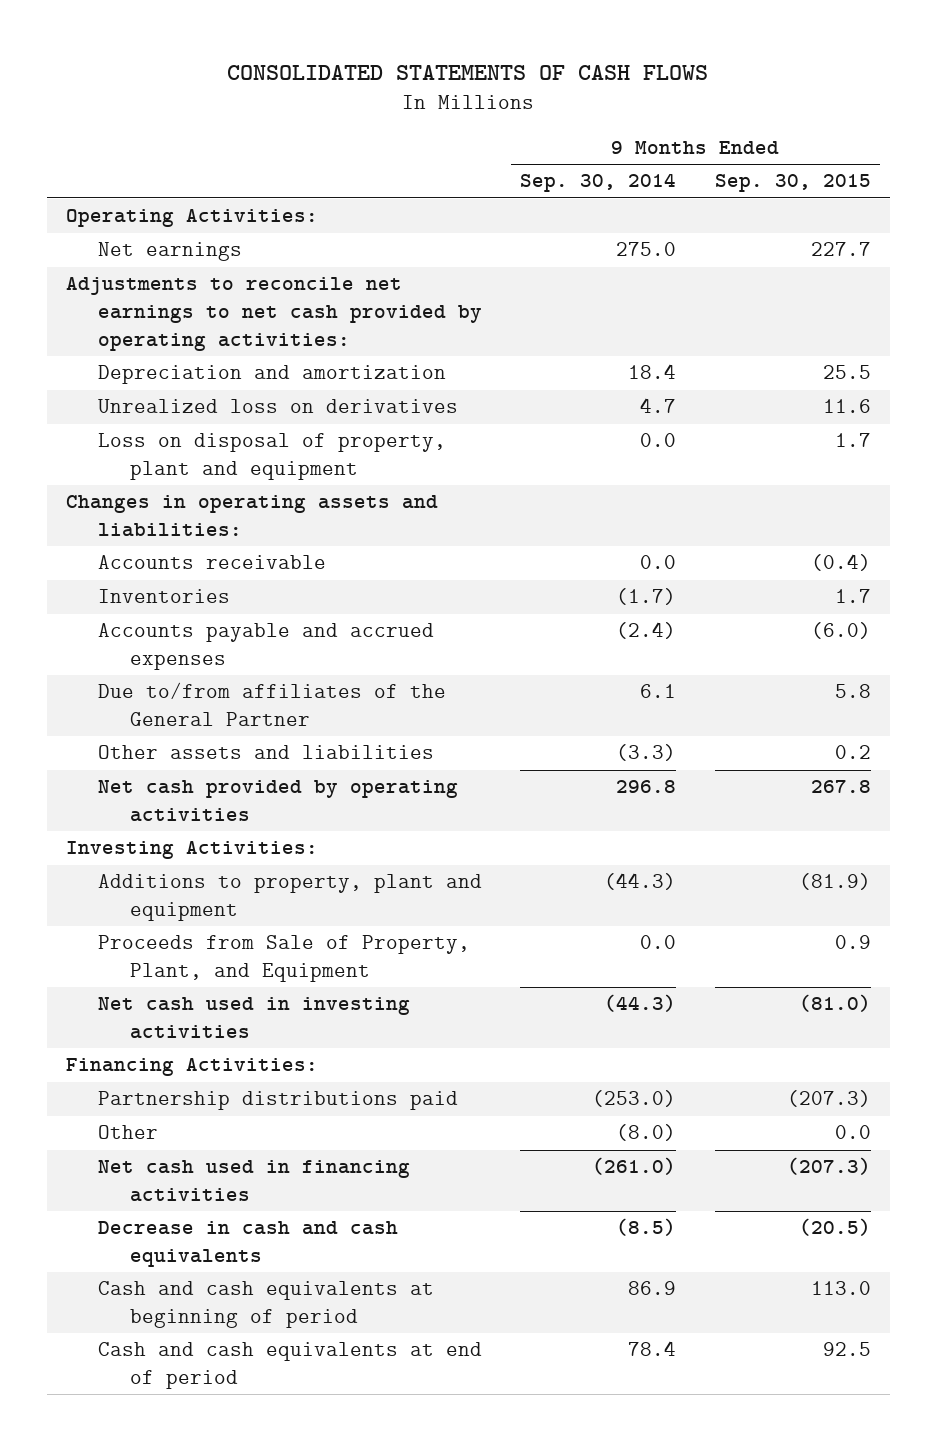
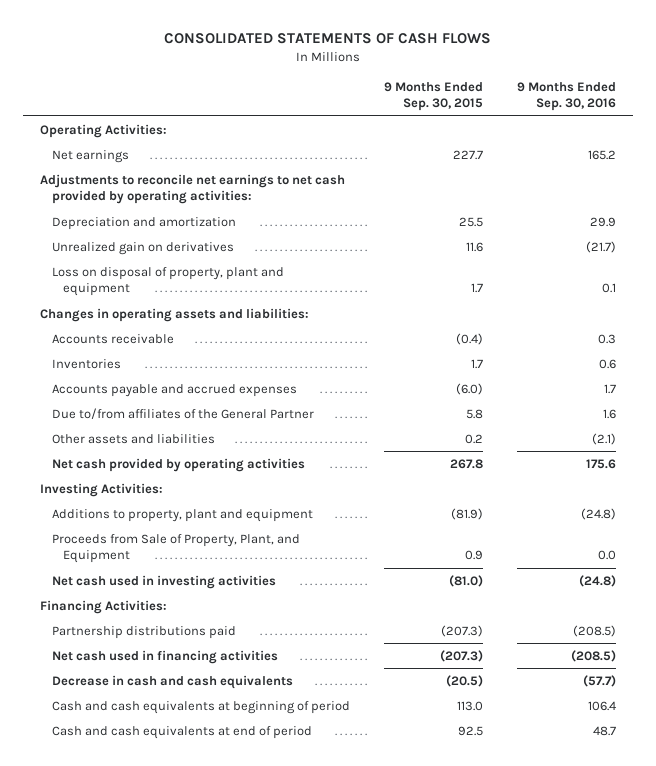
[520,173,677,193] Sep. 30, 2014 -> none
none -> [516,81,616,112] 9 Months Ended Sep. 30, 2016
[98,399,459,414] Unrealized loss on derivatives -> [51,241,234,255] Unrealized gain on derivatives
[98,1125,159,1140] Other -> none

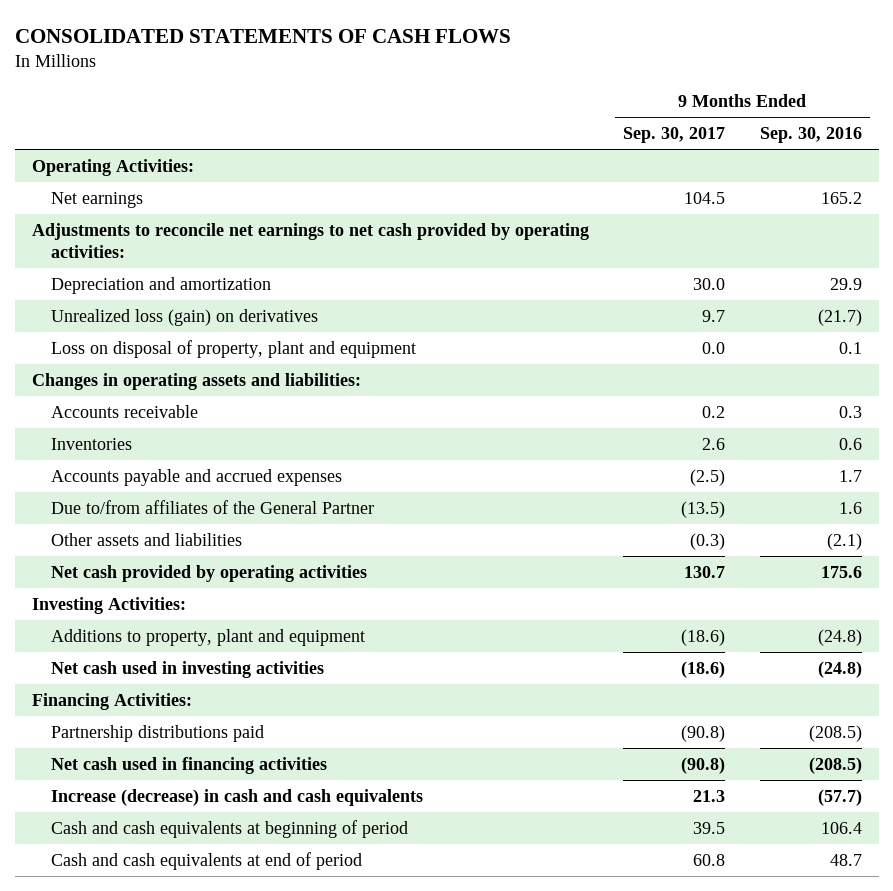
[383,81,483,112] 9 Months Ended Sep. 30, 2015 -> none
none -> [623,126,726,143] Sep. 30, 2017
[51,241,234,255] Unrealized gain on derivatives -> [51,308,319,326] Unrealized loss (gain) on derivatives
[51,533,300,564] Proceeds from Sale of Property, Plant, and Equipment -> none
[51,674,293,689] Decrease in cash and cash equivalents -> [51,788,424,806] Increase (decrease) in cash and cash equivalents

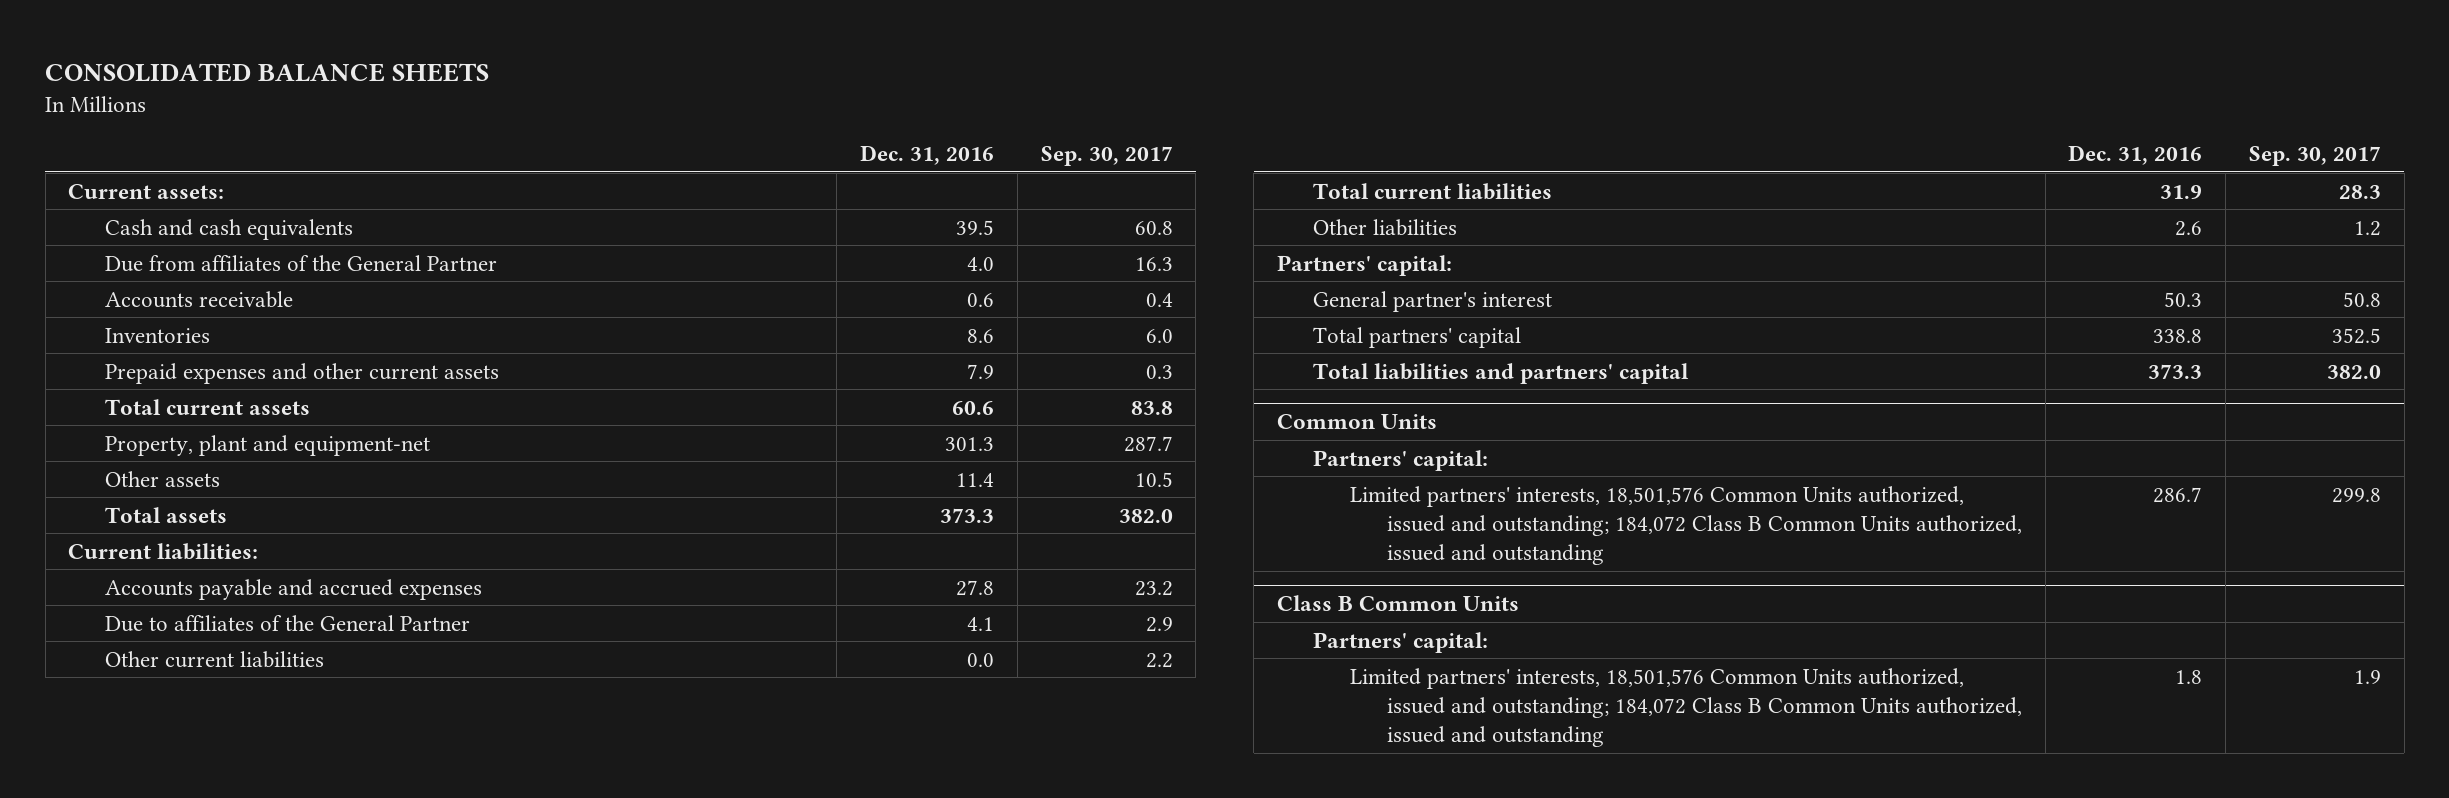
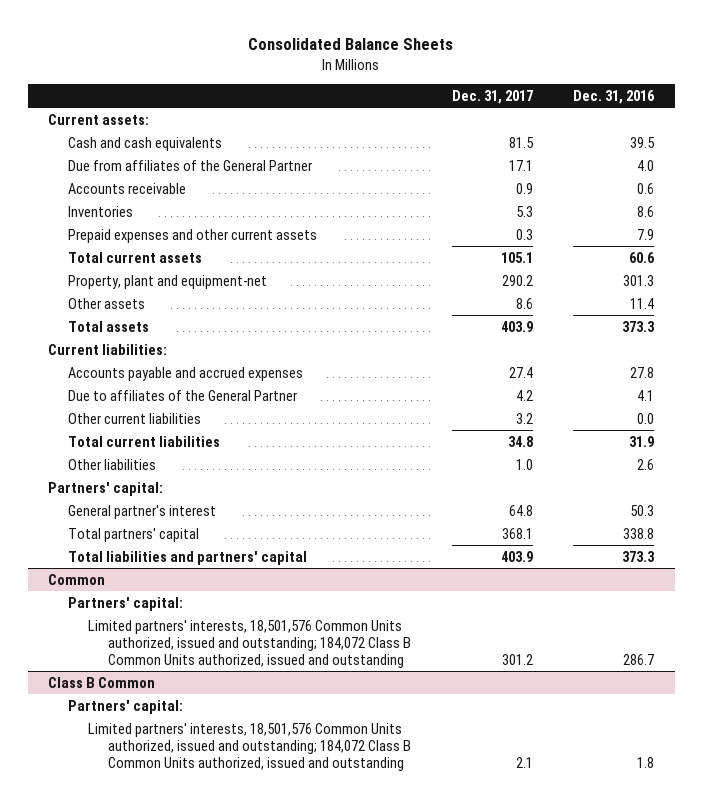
[45,63,490,83] CONSOLIDATED BALANCE SHEETS -> [248,38,454,51] Consolidated Balance Sheets
[1040,145,1173,166] Sep. 30, 2017 -> none
none -> [451,89,533,104] Dec. 31, 2017
[1276,414,1437,430] Common Units -> [48,573,106,585] Common
[1276,595,1519,612] Class B Common Units -> [48,676,156,688] Class B Common

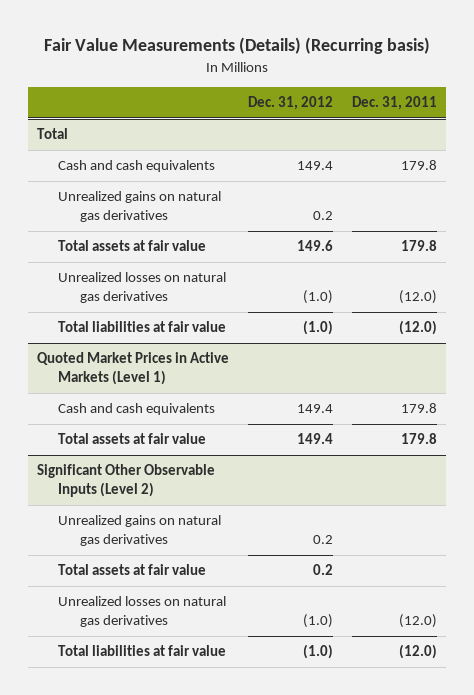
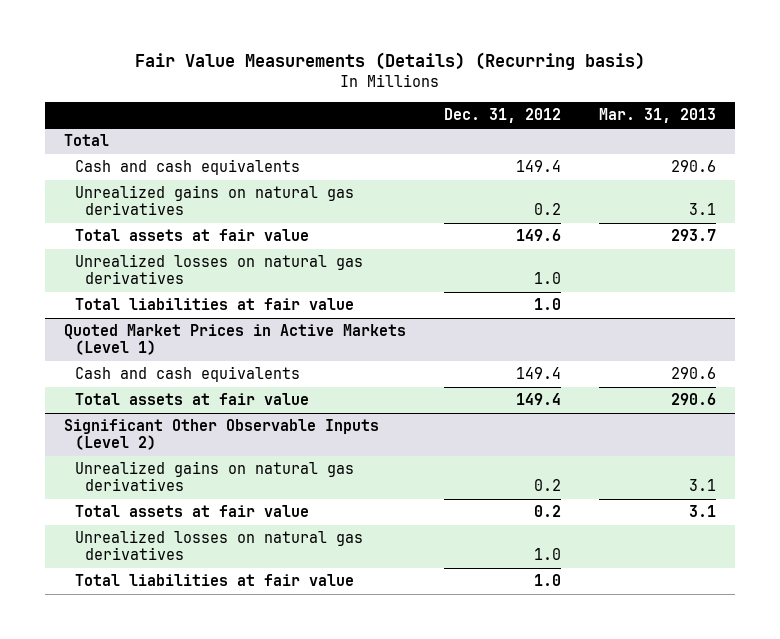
[351,96,437,111] Dec. 31, 2011 -> none
none -> [598,107,716,123] Mar. 31, 2013
[302,290,333,305] (1.0) -> [533,272,561,285] 1.0
[302,320,333,336] (1.0) -> [533,298,561,311] 1.0
[302,614,333,629] (1.0) -> [533,548,561,561] 1.0
[302,644,333,660] (1.0) -> [533,574,561,587] 1.0

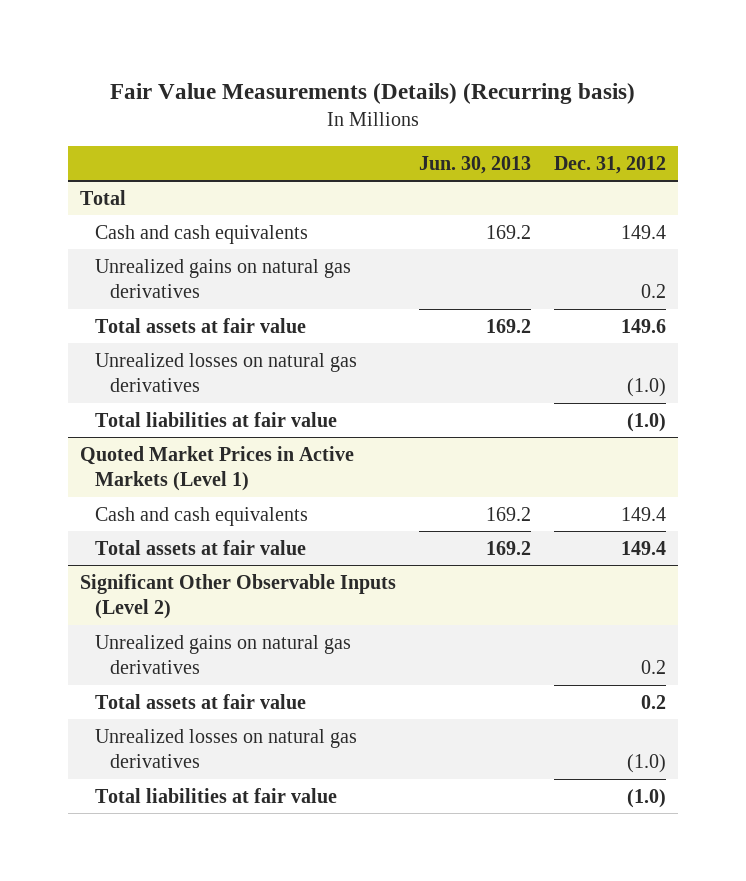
[598,107,716,123] Mar. 31, 2013 -> none
none -> [418,155,531,174] Jun. 30, 2013
[533,272,561,285] 1.0 -> [627,378,667,398] (1.0)
[533,298,561,311] 1.0 -> [627,412,667,432] (1.0)
[533,548,561,561] 1.0 -> [627,754,667,774] (1.0)
[533,574,561,587] 1.0 -> [627,788,667,808] (1.0)

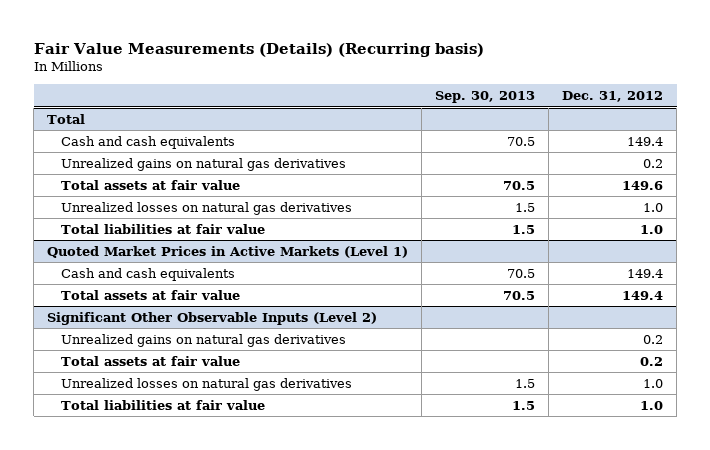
[418,155,531,174] Jun. 30, 2013 -> none
none -> [435,91,536,104] Sep. 30, 2013
[627,378,667,398] (1.0) -> [643,202,664,212] 1.0
[627,412,667,432] (1.0) -> [640,224,664,234] 1.0
[627,754,667,774] (1.0) -> [643,378,664,388] 1.0
[627,788,667,808] (1.0) -> [640,400,664,410] 1.0

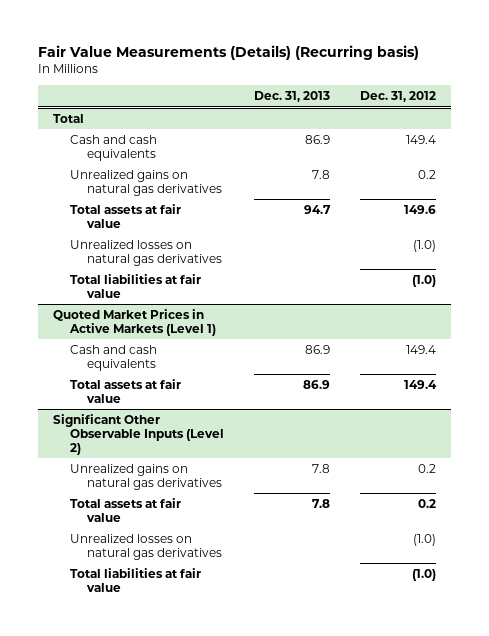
[435,91,536,104] Sep. 30, 2013 -> none
none -> [254,91,331,103] Dec. 31, 2013
[643,202,664,212] 1.0 -> [413,239,437,252] (1.0)
[640,224,664,234] 1.0 -> [412,274,437,287] (1.0)
[643,378,664,388] 1.0 -> [413,533,437,546] (1.0)
[640,400,664,410] 1.0 -> [412,568,437,581] (1.0)

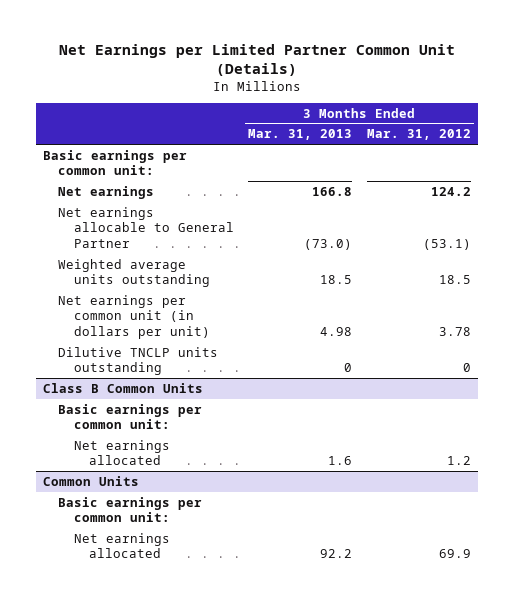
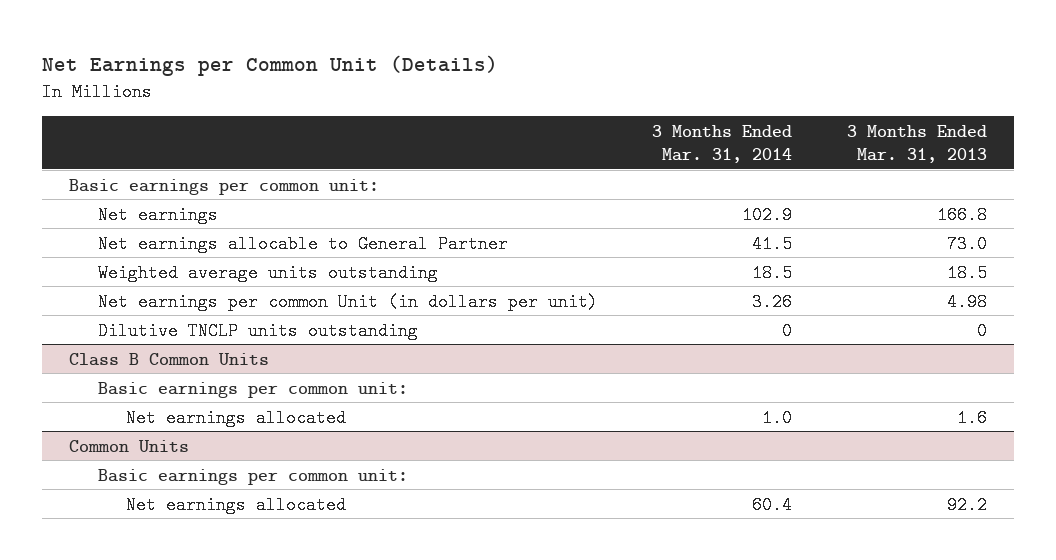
[58,43,455,77] Net Earnings per Limited Partner Common Unit (Details) -> [41,55,498,77] Net Earnings per Common Unit (Details)
[366,129,471,141] Mar. 31, 2012 -> none
none -> [652,125,793,164] 3 Months Ended Mar. 31, 2014
[304,239,353,251] (73.0) -> [946,234,987,253] 73.0
[58,294,210,340] Net earnings per common unit (in dollars per unit) -> [97,292,598,311] Net earnings per common Unit (in dollars per unit)

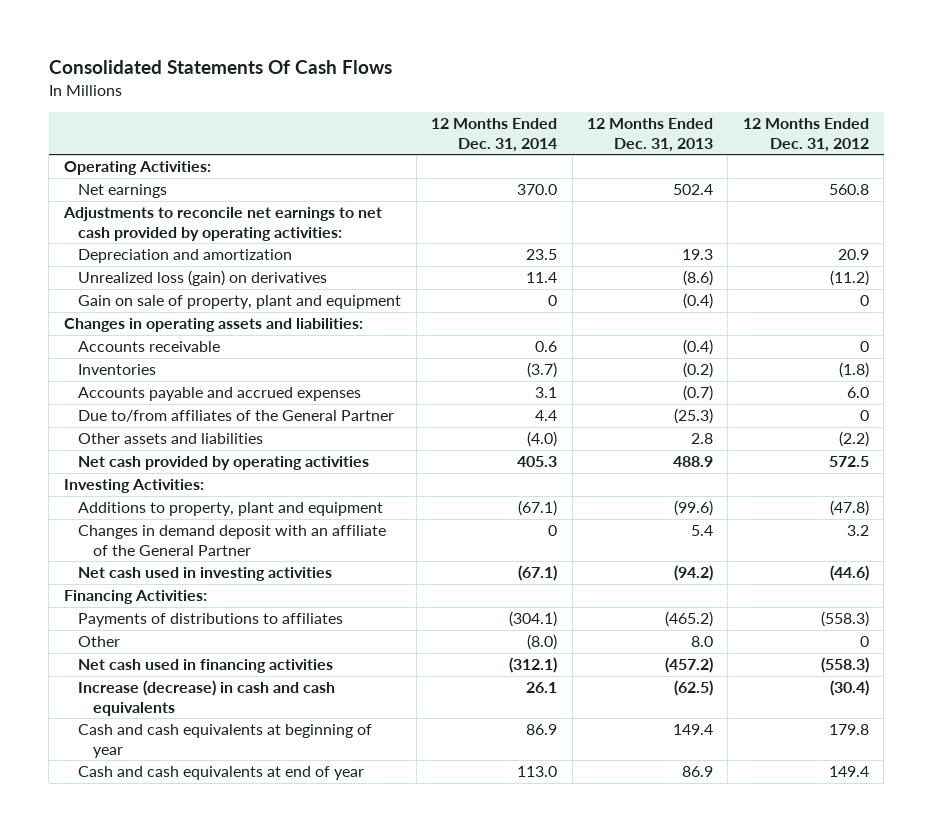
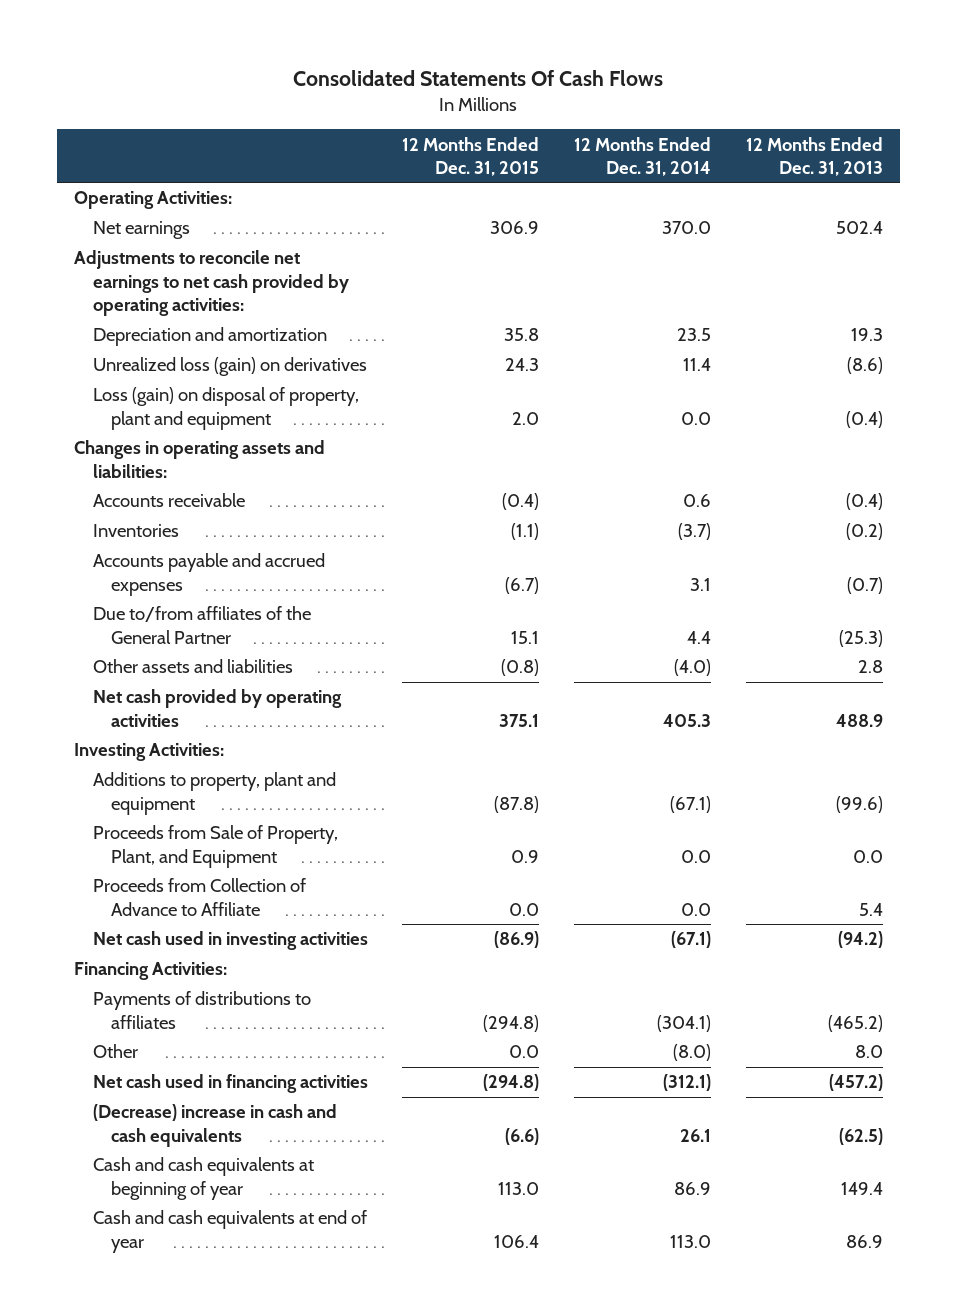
[742,118,869,152] 12 Months Ended Dec. 31, 2012 -> none
none -> [402,136,540,176] 12 Months Ended Dec. 31, 2015
[78,295,402,310] Gain on sale of property, plant and equipment -> [92,387,359,430] Loss (gain) on disposal of property, plant and equipment
[548,295,558,307] 0 -> [680,411,711,425] 0.0
[78,525,387,556] Changes in demand deposit with an affiliate of the General Partner -> none
none -> [92,825,338,868] Proceeds from Sale of Property, Plant, and Equipment
none -> [92,878,306,916] Proceeds from Collection of Advance to Affiliate
[78,680,336,716] Increase (decrease) in cash and cash equivalents -> [92,1104,337,1147] (Decrease) increase in cash and cash equivalents

